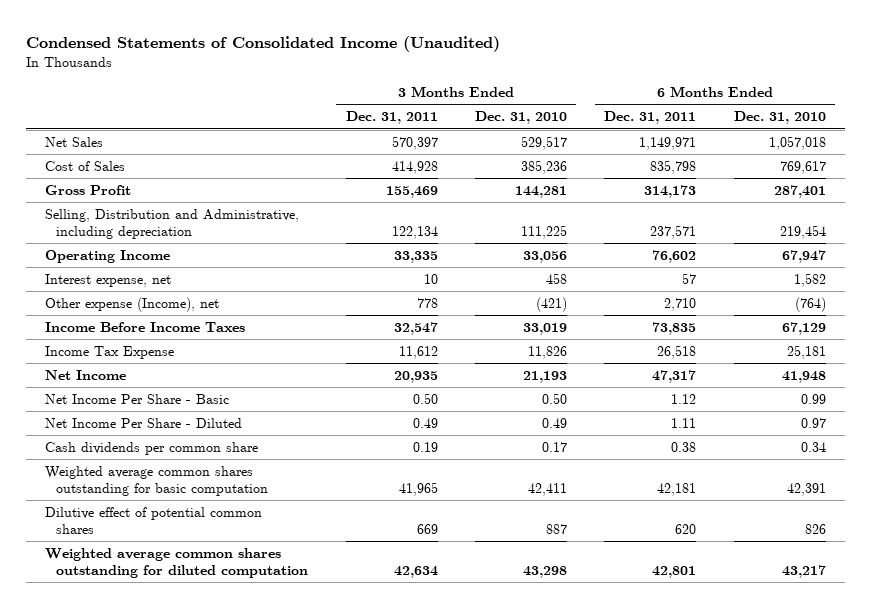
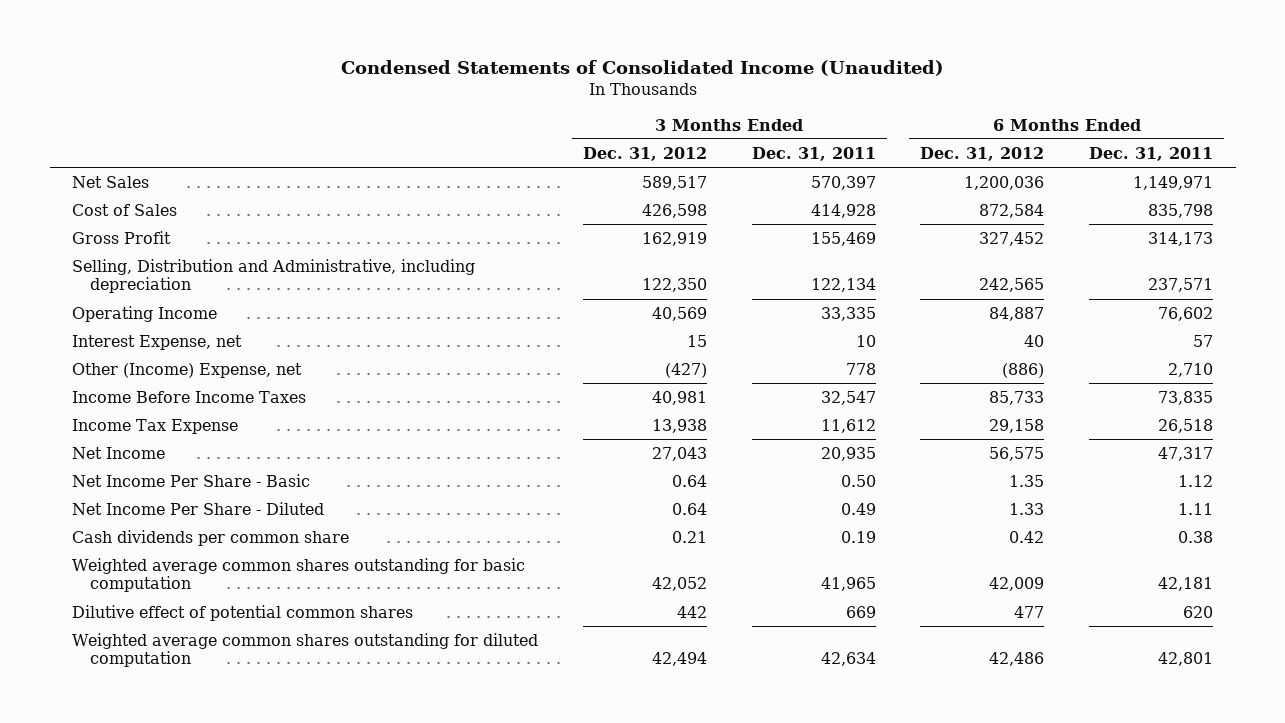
[474,111,567,125] Dec. 31, 2010 -> none
[733,111,826,125] Dec. 31, 2010 -> none
none -> [582,146,707,161] Dec. 31, 2012
none -> [920,146,1045,161] Dec. 31, 2012
[44,273,171,287] Interest expense, net -> [72,334,243,350] Interest Expense, net
[44,296,219,312] Other expense (Income), net -> [72,362,303,378] Other (Income) Expense, net

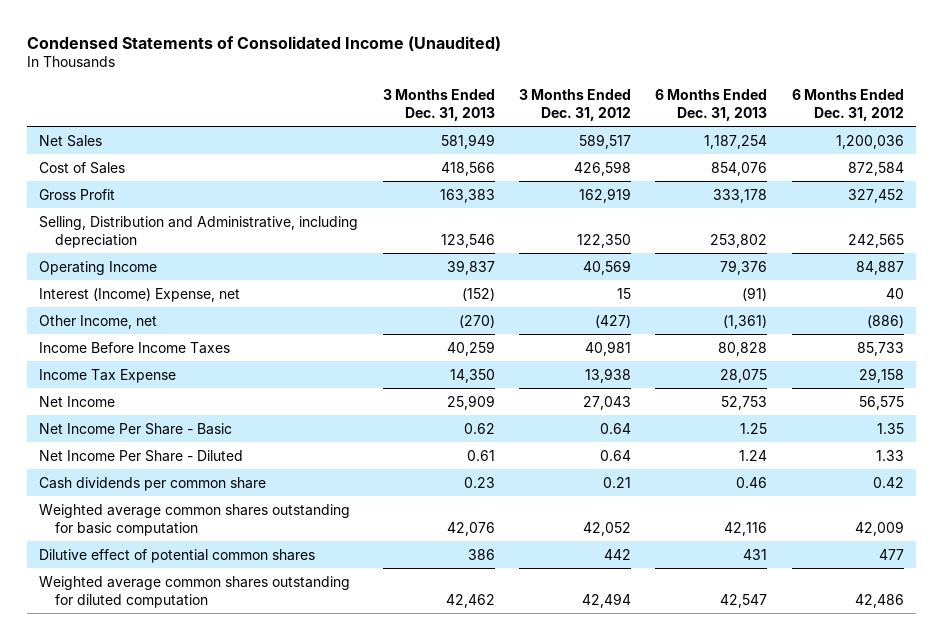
[751,146,876,161] Dec. 31, 2011 -> none
[1089,146,1214,161] Dec. 31, 2011 -> none
none -> [382,88,495,121] 3 Months Ended Dec. 31, 2013
none -> [655,88,768,121] 6 Months Ended Dec. 31, 2013
[72,334,243,350] Interest Expense, net -> [39,287,241,302] Interest (Income) Expense, net
[72,362,303,378] Other (Income) Expense, net -> [39,314,158,329] Other Income, net

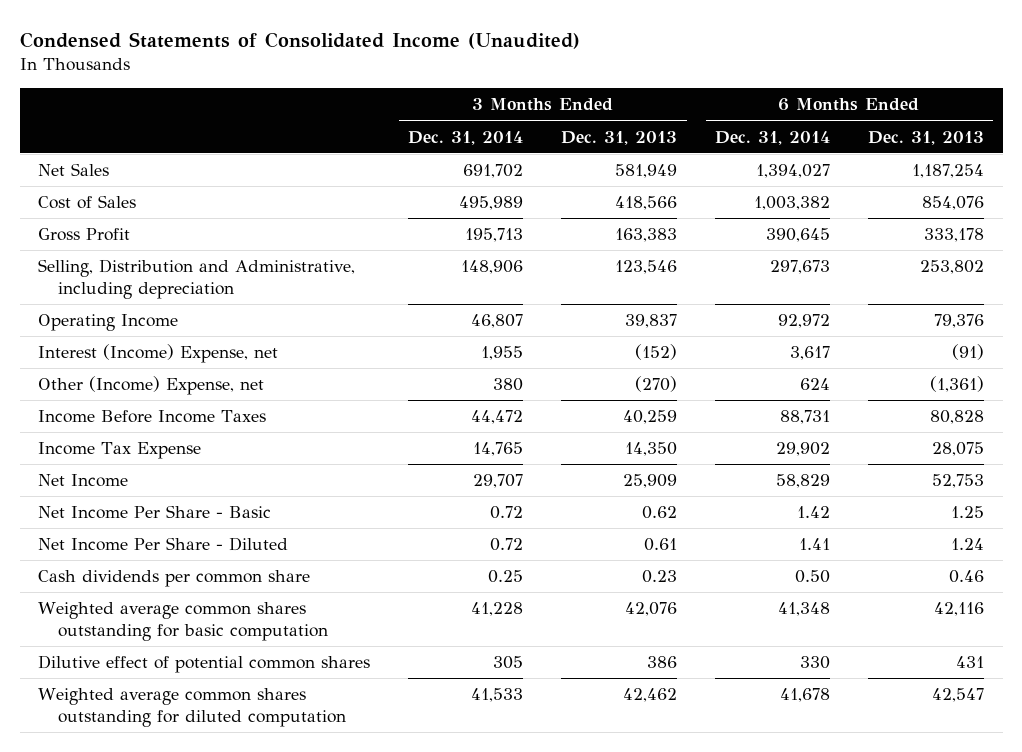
[519,88,632,121] 3 Months Ended Dec. 31, 2012 -> none
[791,88,904,121] 6 Months Ended Dec. 31, 2012 -> none
none -> [408,130,524,145] Dec. 31, 2014
none -> [715,130,831,145] Dec. 31, 2014
[39,314,158,329] Other Income, net -> [38,376,265,396] Other (Income) Expense, net

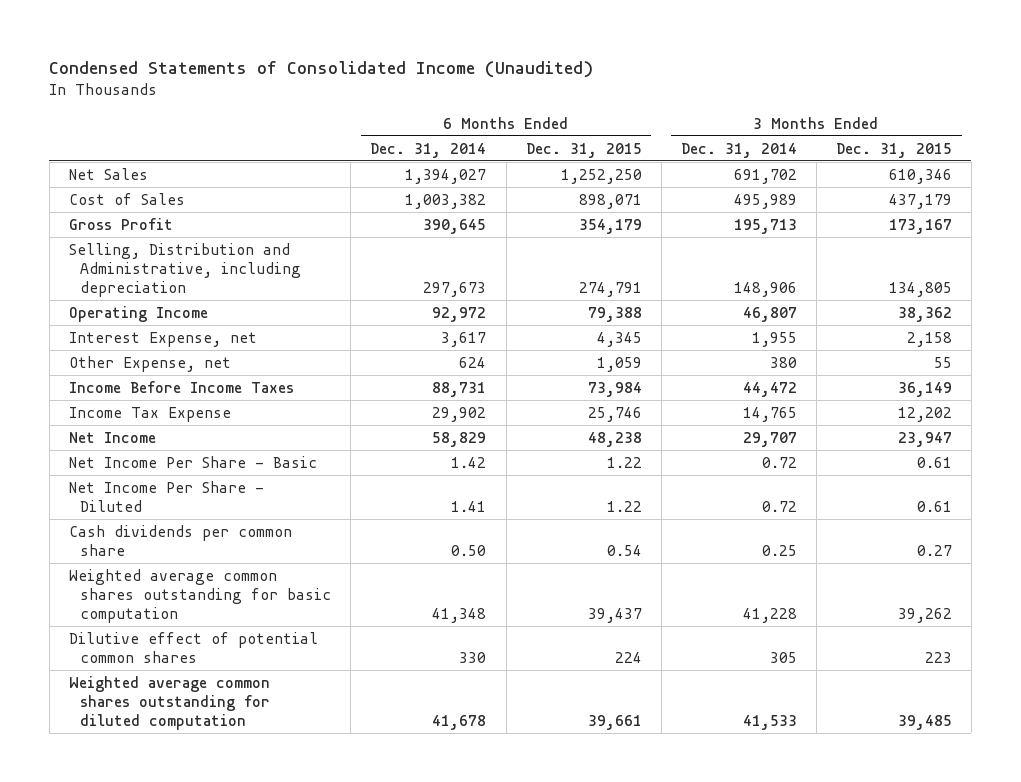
[561,130,678,145] Dec. 31, 2013 -> none
[867,130,984,145] Dec. 31, 2013 -> none
none -> [525,142,642,158] Dec. 31, 2015
none -> [835,142,952,158] Dec. 31, 2015
[38,344,279,364] Interest (Income) Expense, net -> [69,331,258,347] Interest Expense, net
[38,376,265,396] Other (Income) Expense, net -> [69,355,232,372] Other Expense, net

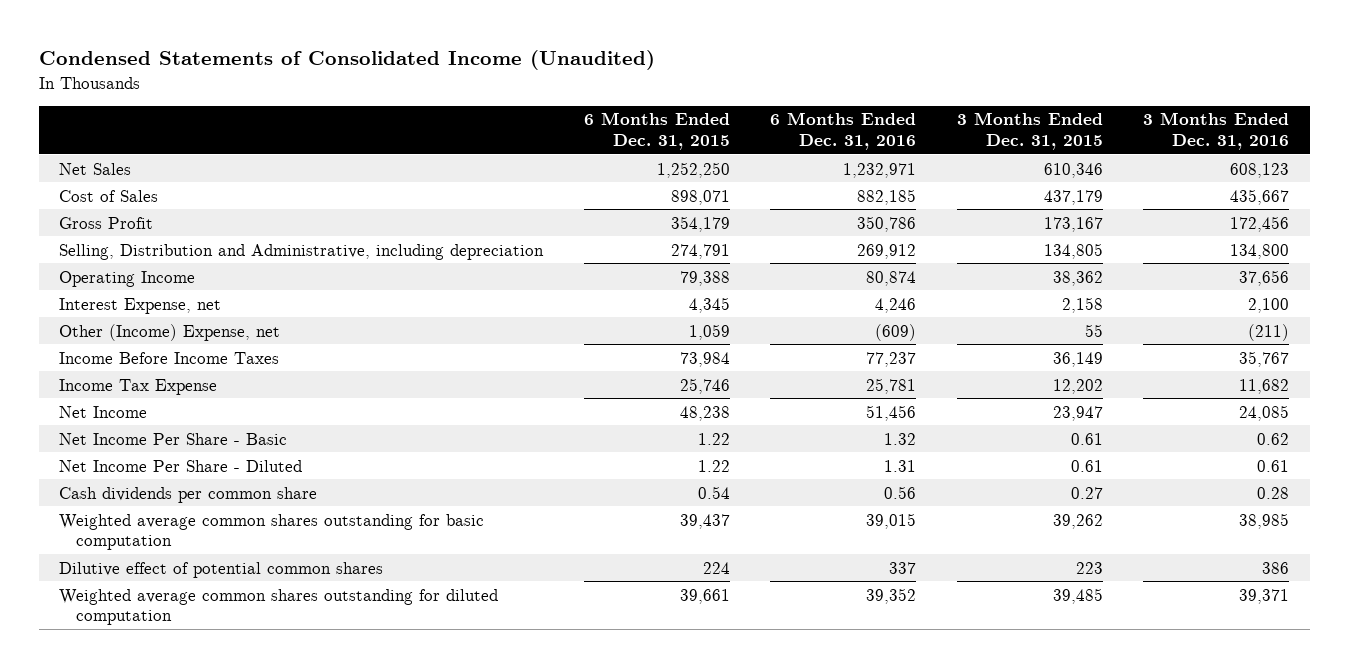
[370,142,487,158] Dec. 31, 2014 -> none
[680,142,797,158] Dec. 31, 2014 -> none
none -> [770,112,917,151] 6 Months Ended Dec. 31, 2016
none -> [1143,112,1290,151] 3 Months Ended Dec. 31, 2016
[69,355,232,372] Other Expense, net -> [59,323,281,341] Other (Income) Expense, net

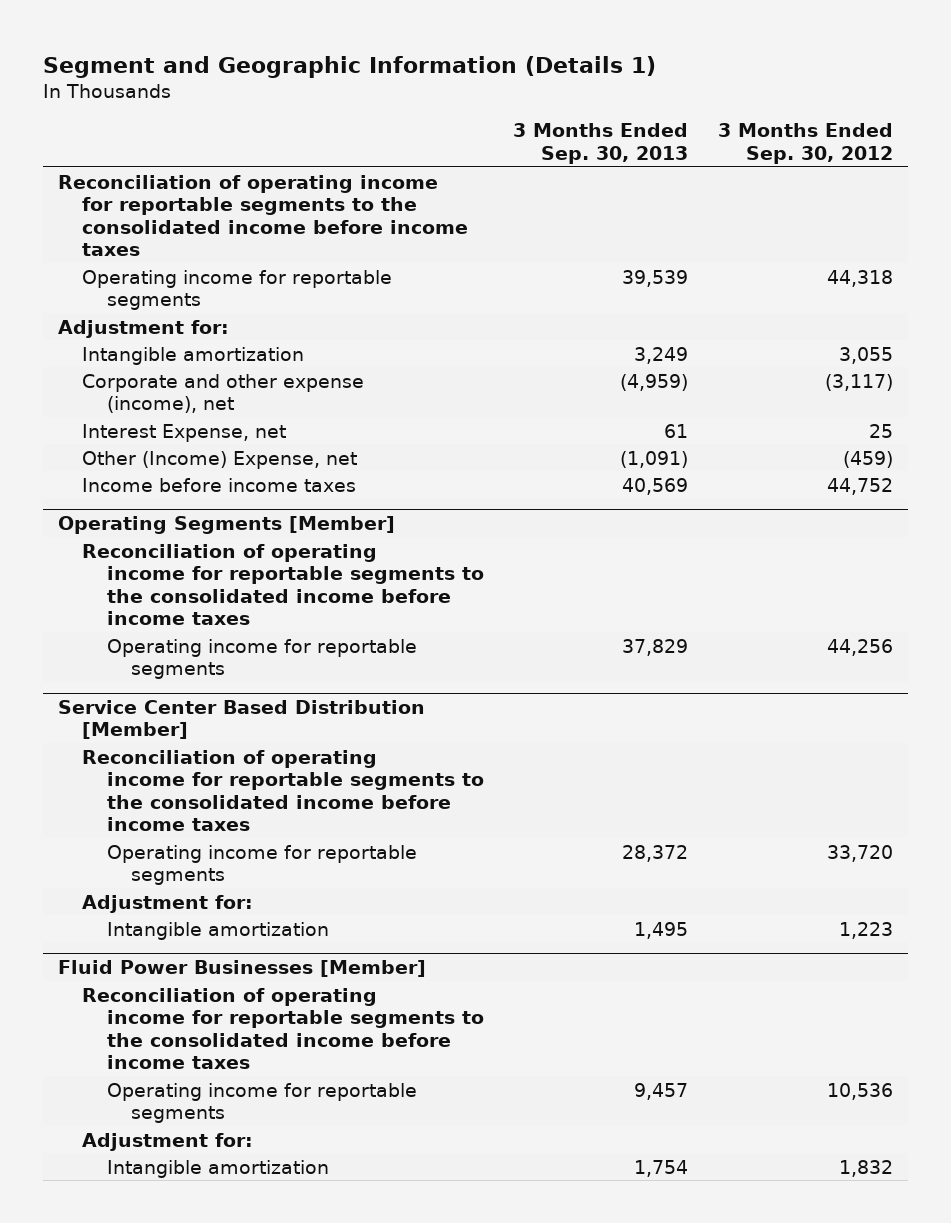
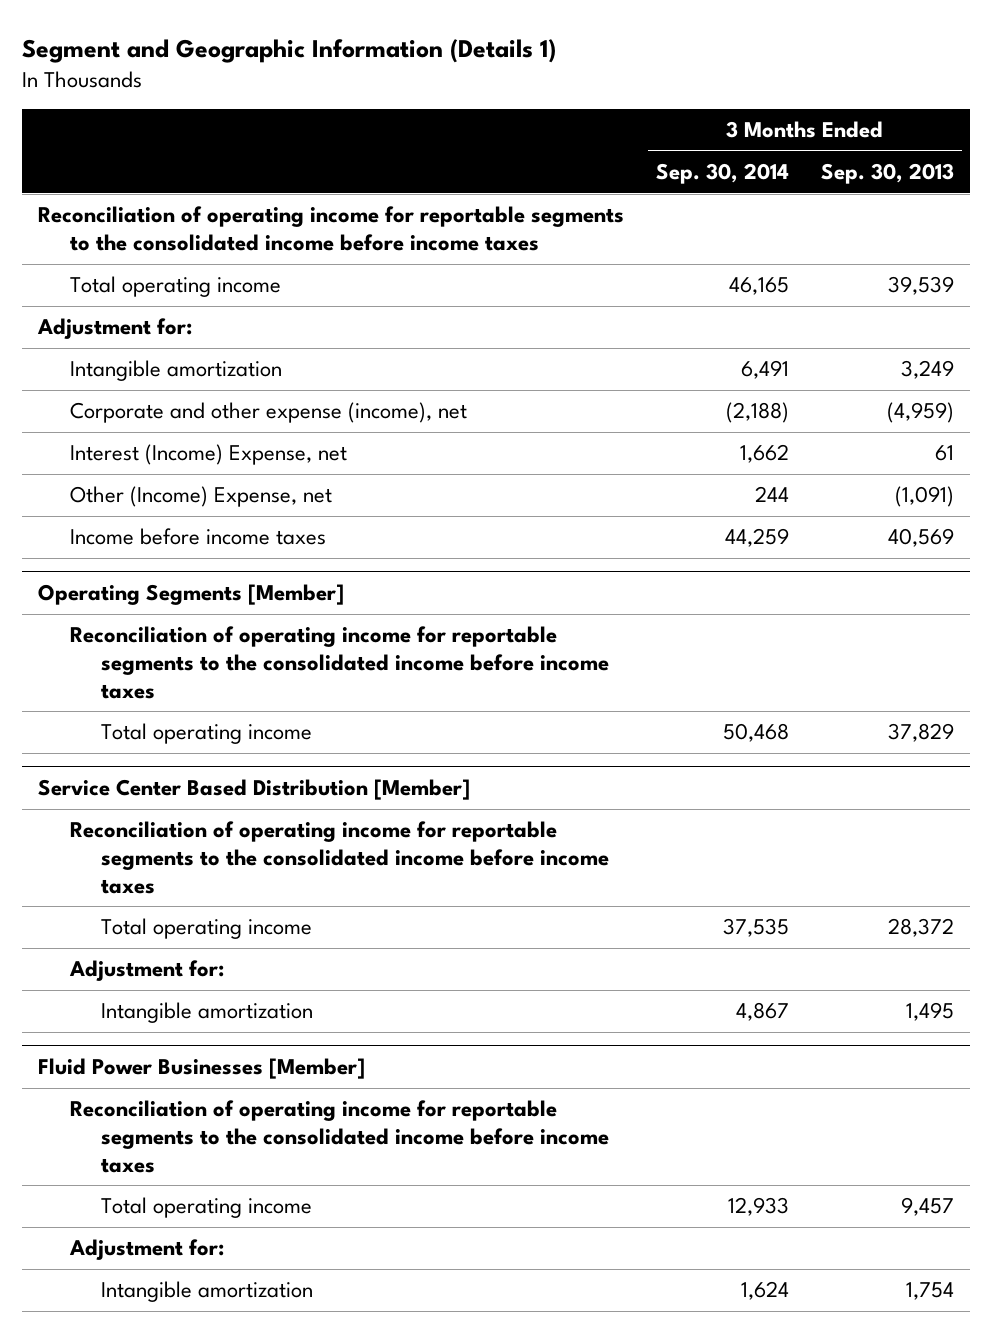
[717,123,893,165] 3 Months Ended Sep. 30, 2012 -> none
none -> [656,163,790,185] Sep. 30, 2014
[82,269,393,311] Operating income for reportable segments -> [69,276,281,298] Total operating income
[82,423,287,442] Interest Expense, net -> [69,444,347,466] Interest (Income) Expense, net
[106,638,417,680] Operating income for reportable segments -> [101,723,313,745] Total operating income
[106,844,417,886] Operating income for reportable segments -> [101,918,313,940] Total operating income
[106,1082,417,1124] Operating income for reportable segments -> [101,1197,313,1219] Total operating income

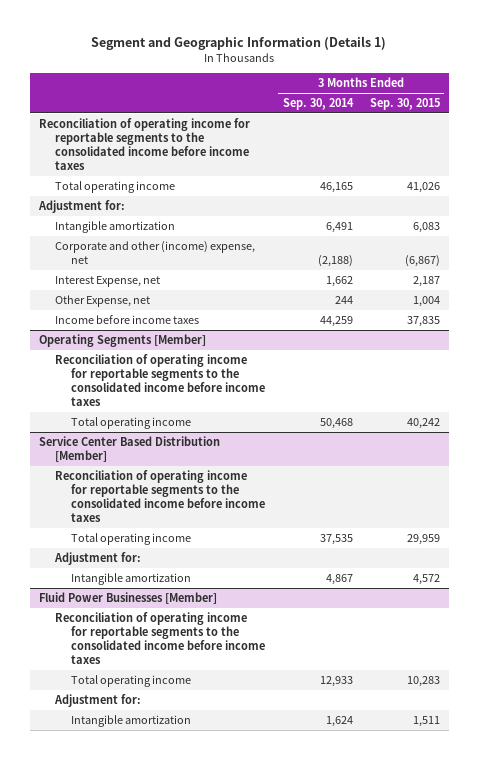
[821,163,955,185] Sep. 30, 2013 -> none
none -> [369,98,440,111] Sep. 30, 2015
[69,402,467,424] Corporate and other expense (income), net -> [54,240,255,265] Corporate and other (income) expense, net
[69,444,347,466] Interest (Income) Expense, net -> [54,275,160,287] Interest Expense, net
[69,486,332,508] Other (Income) Expense, net -> [54,294,150,307] Other Expense, net

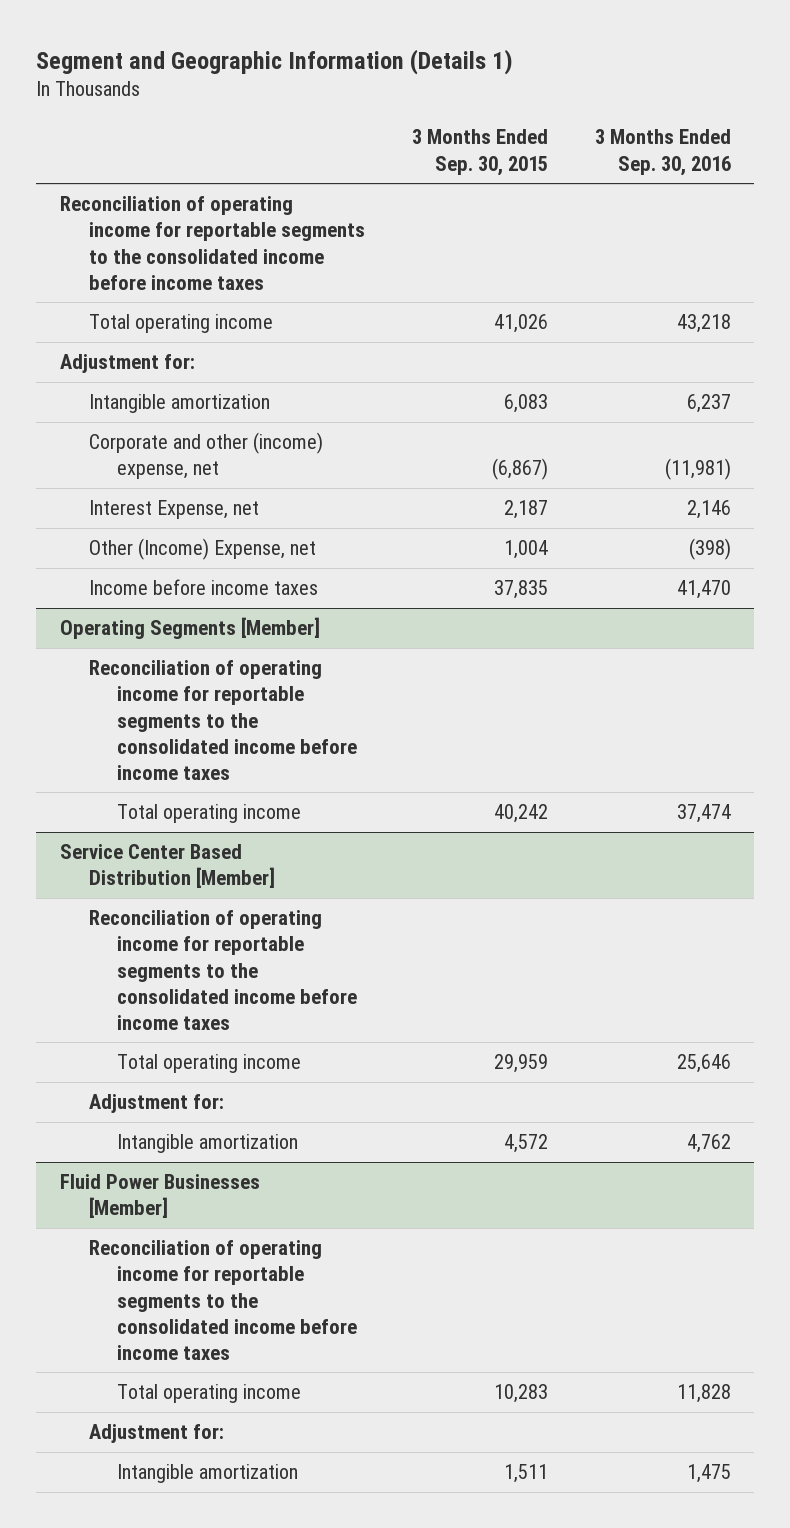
[282,98,354,111] Sep. 30, 2014 -> none
none -> [594,129,731,176] 3 Months Ended Sep. 30, 2016
[54,294,150,307] Other Expense, net -> [88,538,316,561] Other (Income) Expense, net

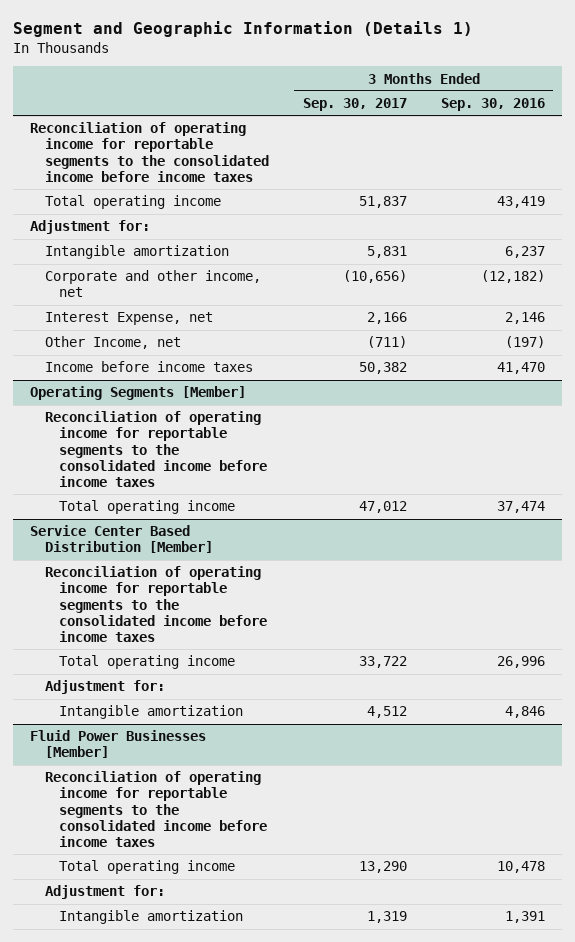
[411,129,548,176] 3 Months Ended Sep. 30, 2015 -> none
none -> [302,98,407,112] Sep. 30, 2017
[676,314,731,334] 43,218 -> [496,196,545,209] 43,419
[88,432,323,480] Corporate and other (income) expense, net -> [44,270,261,298] Corporate and other income, net
[664,458,731,481] (11,981) -> [480,270,545,284] (12,182)
[88,538,316,561] Other (Income) Expense, net -> [44,336,181,350] Other Income, net
[688,538,731,561] (398) -> [504,336,545,349] (197)
[676,1054,731,1074] 25,646 -> [496,656,545,669] 26,996
[686,1134,731,1154] 4,762 -> [504,706,545,719] 4,846
[676,1384,731,1404] 11,828 -> [496,861,545,874] 10,478
[686,1464,731,1484] 1,475 -> [504,911,545,924] 1,391

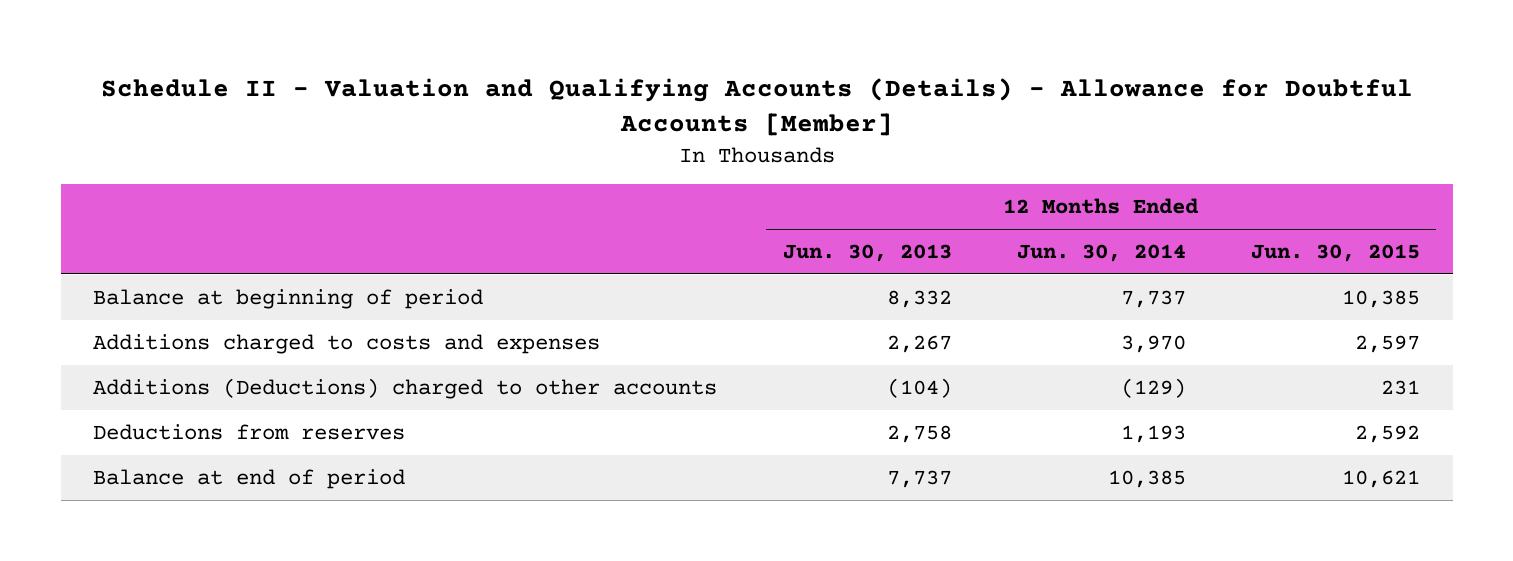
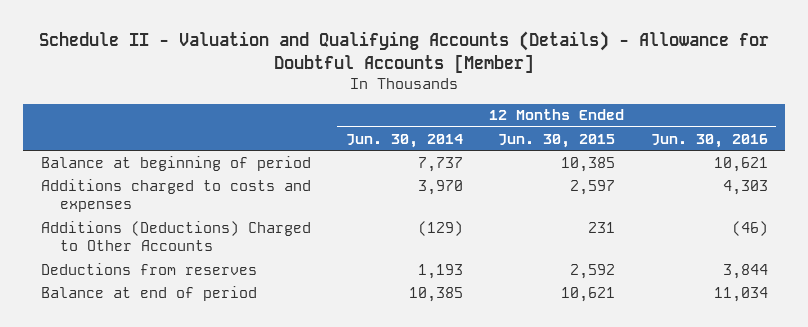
[782,244,952,263] Jun. 30, 2013 -> none
none -> [650,133,768,148] Jun. 30, 2016
[93,377,718,399] Additions (Deductions) charged to other accounts -> [40,220,311,252] Additions (Deductions) Charged to Other Accounts

